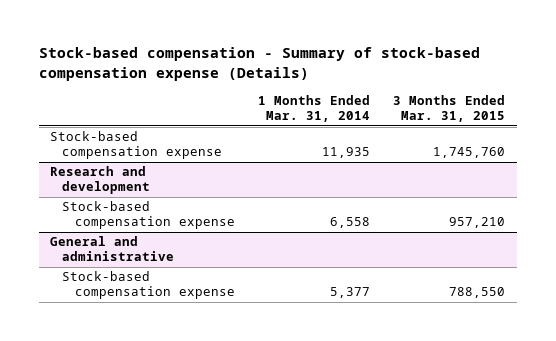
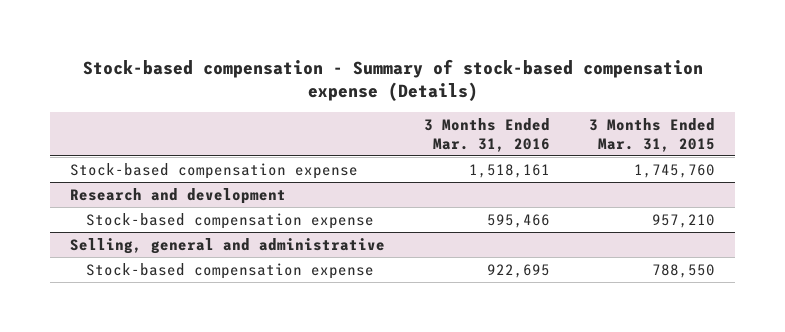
[257,95,370,123] 1 Months Ended Mar. 31, 2014 -> none
none -> [424,117,551,152] 3 Months Ended Mar. 31, 2016
[50,236,175,262] General and administrative -> [69,237,385,254] Selling, general and administrative

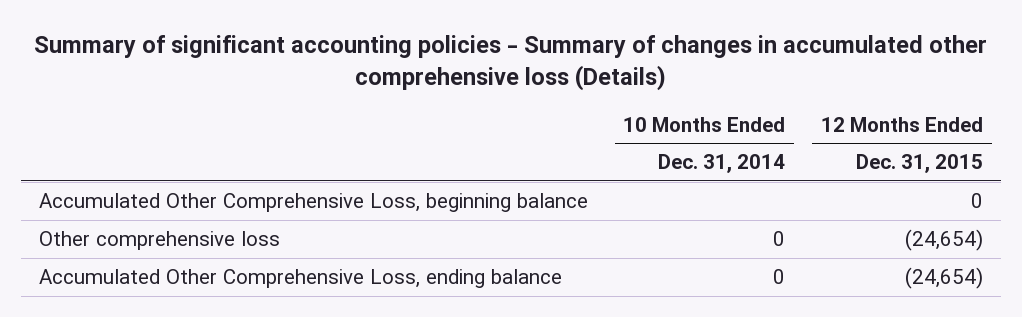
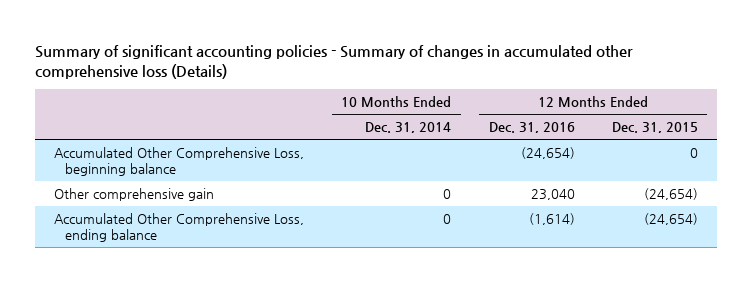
none -> [488,122,575,134] Dec. 31, 2016
[38,231,280,251] Other comprehensive loss -> [53,188,214,202] Other comprehensive gain

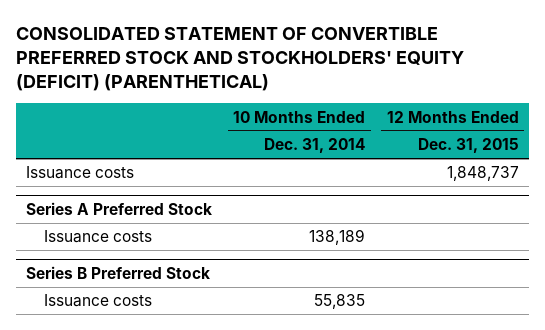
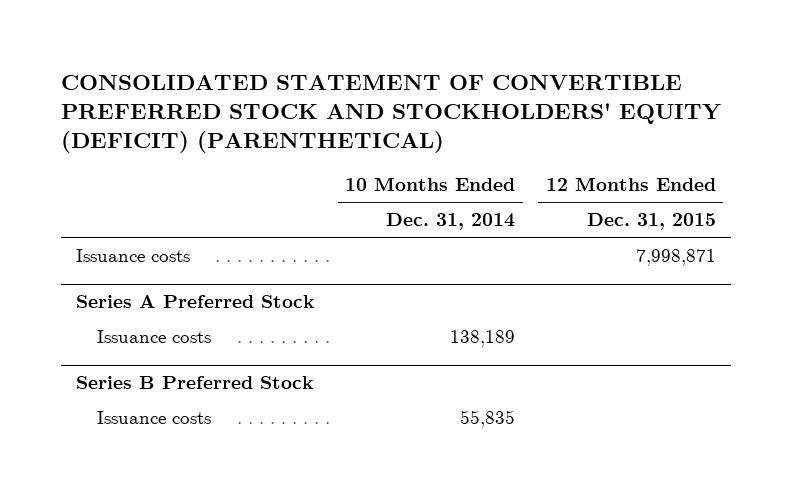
[446,166,519,182] 1,848,737 -> [635,248,716,266] 7,998,871

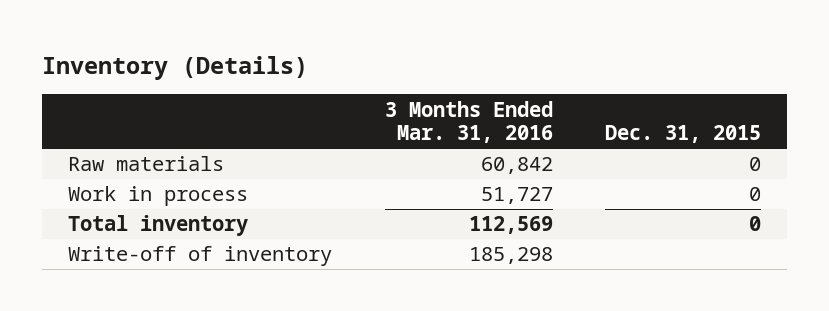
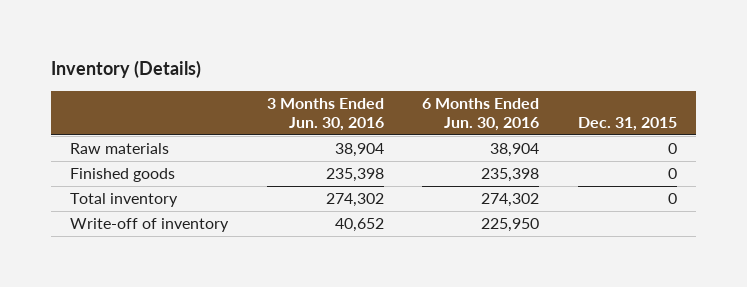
[384,100,553,144] 3 Months Ended Mar. 31, 2016 -> none
none -> [266,98,384,132] 3 Months Ended Jun. 30, 2016
none -> [422,98,540,132] 6 Months Ended Jun. 30, 2016
[68,186,249,207] Work in process -> [69,167,175,182] Finished goods

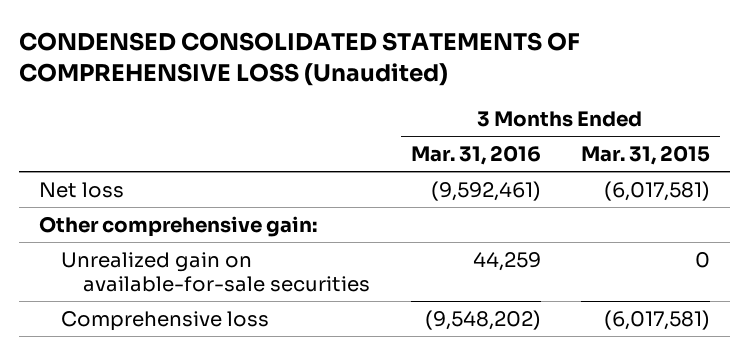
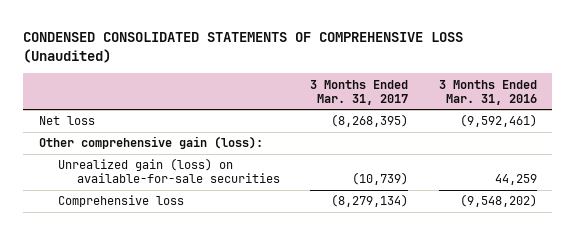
[580,145,710,166] Mar. 31, 2015 -> none
none -> [310,79,409,105] 3 Months Ended Mar. 31, 2017
[38,215,317,237] Other comprehensive gain: -> [38,136,263,150] Other comprehensive gain (loss):
[61,251,371,292] Unrealized gain on available-for-sale securities -> [57,158,280,184] Unrealized gain (loss) on available-for-sale securities

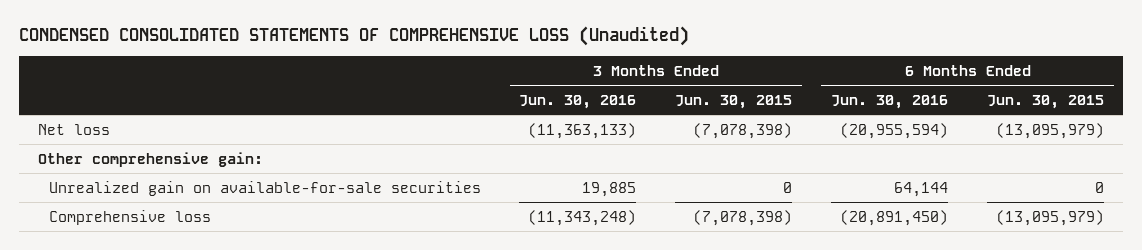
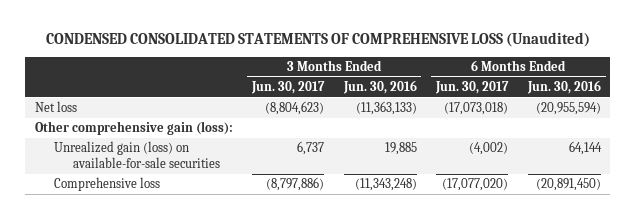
[675,94,793,109] Jun. 30, 2015 -> none
[987,94,1105,109] Jun. 30, 2015 -> none
none -> [251,81,326,95] Jun. 30, 2017
none -> [435,81,510,95] Jun. 30, 2017
[38,151,264,167] Other comprehensive gain: -> [34,121,233,136] Other comprehensive gain (loss):
[48,180,481,196] Unrealized gain on available-for-sale securities -> [53,141,220,168] Unrealized gain (loss) on available-for-sale securities

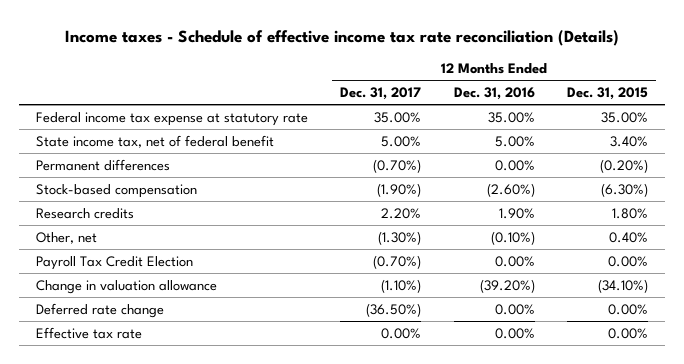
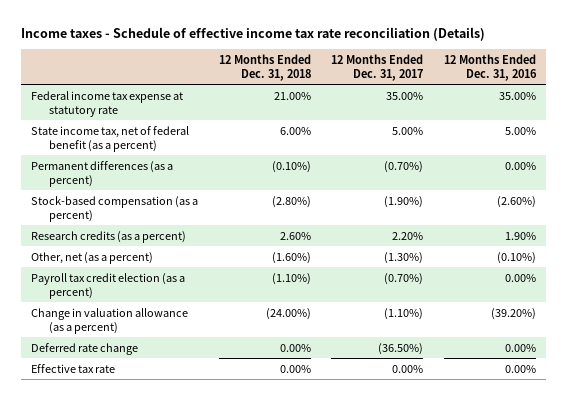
[567,87,649,101] Dec. 31, 2015 -> none
none -> [218,53,311,81] 12 Months Ended Dec. 31, 2018
[35,134,274,148] State income tax, net of federal benefit -> [31,125,190,152] State income tax, net of federal benefit (as a percent)
[35,158,170,171] Permanent differences -> [31,160,174,187] Permanent differences (as a percent)
[35,183,197,198] Stock-based compensation -> [31,195,199,222] Stock-based compensation (as a percent)
[35,207,134,219] Research credits -> [31,230,187,243] Research credits (as a percent)
[35,231,97,244] Other, net -> [31,251,154,264] Other, net (as a percent)
[35,255,193,270] Payroll Tax Credit Election -> [31,272,186,299] Payroll tax credit election (as a percent)
[35,279,217,294] Change in valuation allowance -> [31,307,189,334] Change in valuation allowance (as a percent)

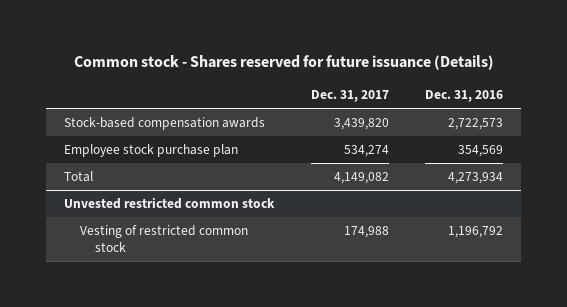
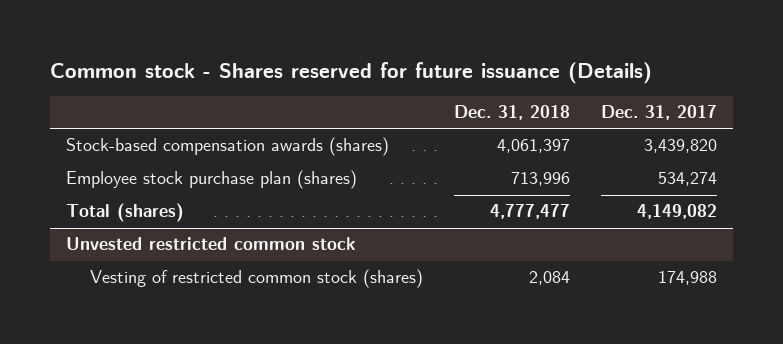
[424,90,503,103] Dec. 31, 2016 -> none
none -> [453,105,570,121] Dec. 31, 2018
[64,117,266,131] Stock-based compensation awards -> [66,137,390,157] Stock-based compensation awards (shares)
[64,144,239,158] Employee stock purchase plan -> [66,170,358,190] Employee stock purchase plan (shares)
[64,171,94,183] Total -> [66,203,185,223] Total (shares)
[79,225,248,252] Vesting of restricted common stock -> [89,269,423,289] Vesting of restricted common stock (shares)

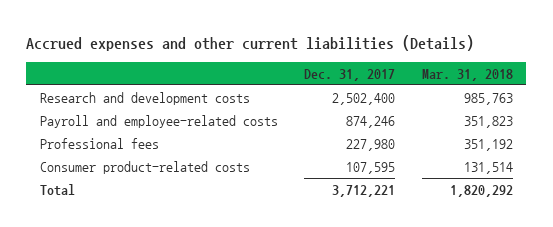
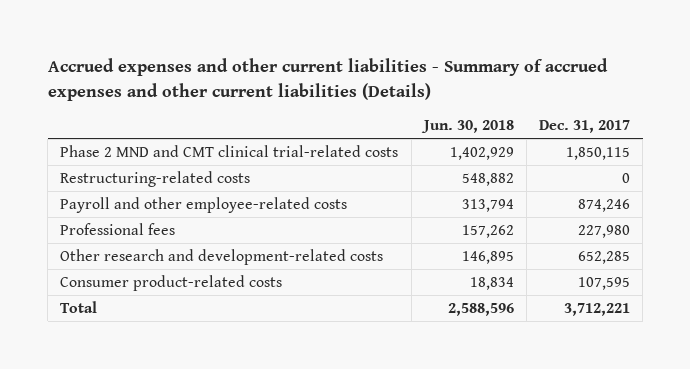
[26,35,475,52] Accrued expenses and other current liabilities (Details) -> [47,58,608,101] Accrued expenses and other current liabilities - Summary of accrued expenses and other current liabilities (Details)
[422,68,514,81] Mar. 31, 2018 -> none
none -> [420,120,514,134] Jun. 30, 2018
[39,91,250,105] Research and development costs -> none
none -> [60,144,399,157] Phase 2 MND and CMT clinical trial-related costs
none -> [60,170,251,187] Restructuring-related costs
[39,114,278,128] Payroll and employee-related costs -> [60,196,348,213] Payroll and other employee-related costs
none -> [60,248,384,265] Other research and development-related costs

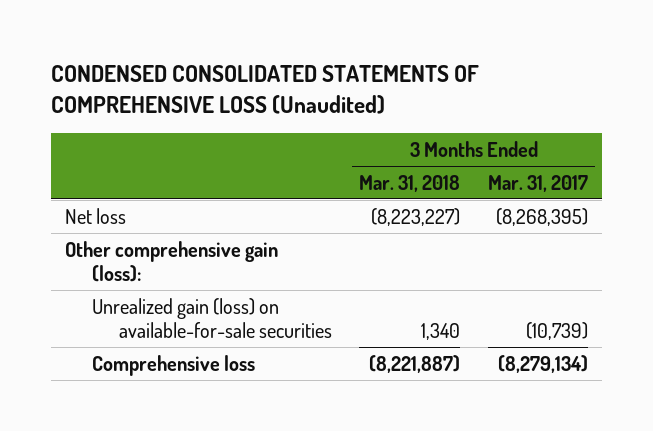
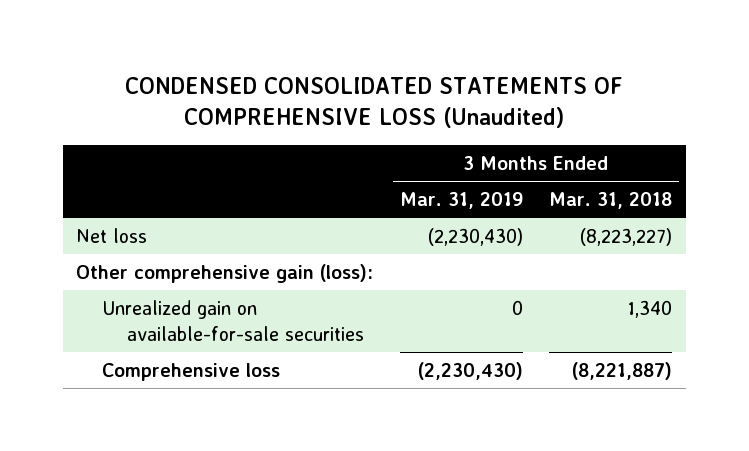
[487,174,588,192] Mar. 31, 2017 -> none
none -> [399,192,523,210] Mar. 31, 2019
[91,297,332,339] Unrealized gain (loss) on available-for-sale securities -> [101,299,365,341] Unrealized gain on available-for-sale securities

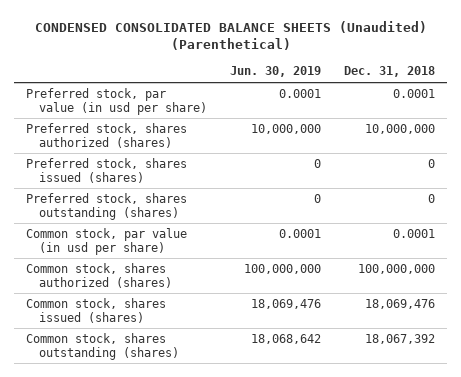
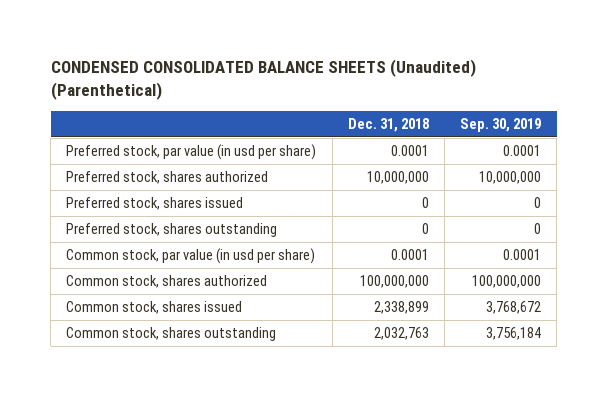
[229,66,321,78] Jun. 30, 2019 -> none
none -> [460,118,542,133] Sep. 30, 2019
[25,122,187,148] Preferred stock, shares authorized (shares) -> [66,171,269,185] Preferred stock, shares authorized
[25,157,187,183] Preferred stock, shares issued (shares) -> [66,197,244,211] Preferred stock, shares issued
[25,192,187,220] Preferred stock, shares outstanding (shares) -> [66,223,278,238] Preferred stock, shares outstanding
[25,262,172,288] Common stock, shares authorized (shares) -> [66,275,268,289] Common stock, shares authorized
[25,297,166,323] Common stock, shares issued (shares) -> [66,301,243,315] Common stock, shares issued
[365,298,436,309] 18,069,476 -> [373,301,429,315] 2,338,899
[25,332,179,360] Common stock, shares outstanding (shares) -> [66,327,277,342] Common stock, shares outstanding
[365,333,436,344] 18,067,392 -> [373,327,429,341] 2,032,763

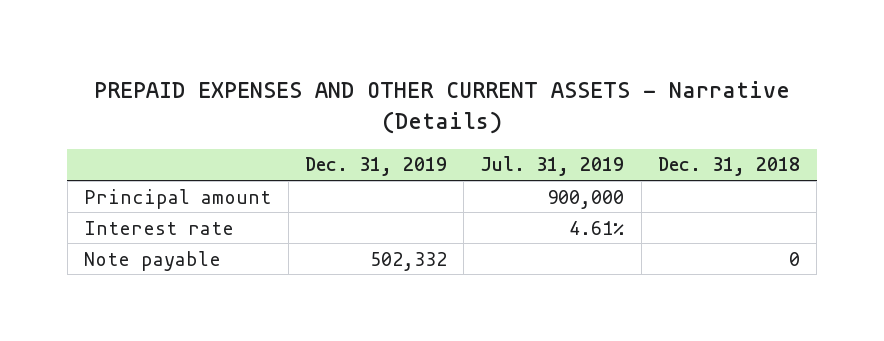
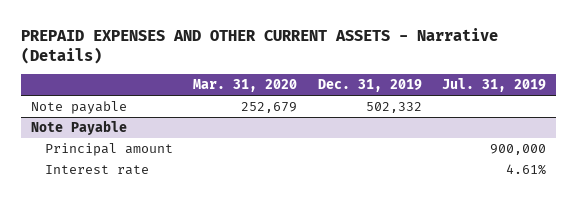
[658,157,801,177] Dec. 31, 2018 -> none
none -> [193,79,298,93] Mar. 31, 2020
[84,250,222,271] Note payable -> [30,101,127,115] Note payable
none -> [30,120,127,136] Note Payable

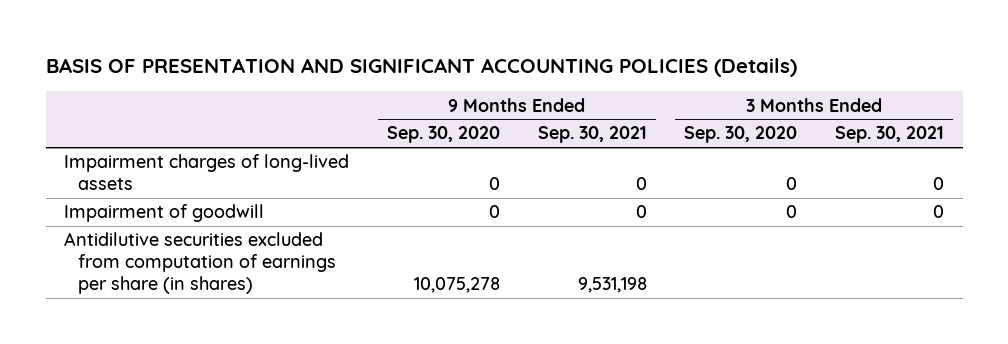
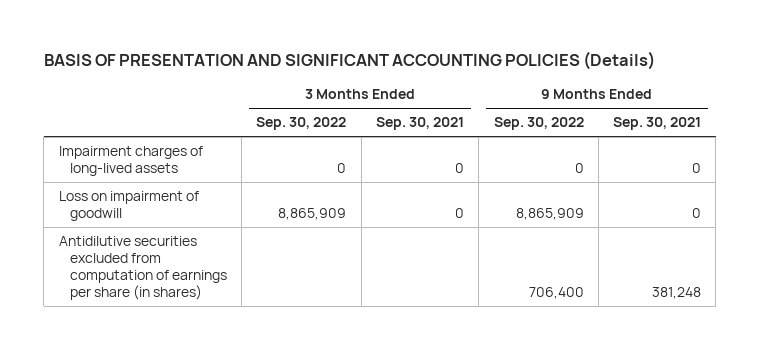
[386,126,500,144] Sep. 30, 2020 -> none
[684,126,798,144] Sep. 30, 2020 -> none
none -> [256,117,347,131] Sep. 30, 2022
none -> [493,117,584,131] Sep. 30, 2022
[64,204,265,223] Impairment of goodwill -> [58,191,199,222] Loss on impairment of goodwill
[577,277,647,294] 9,531,198 -> [652,287,702,300] 381,248

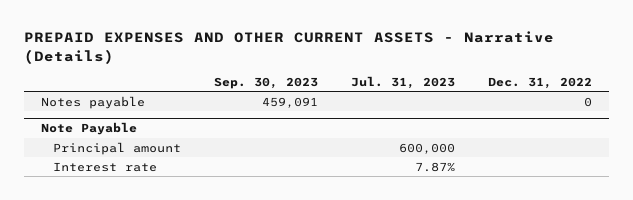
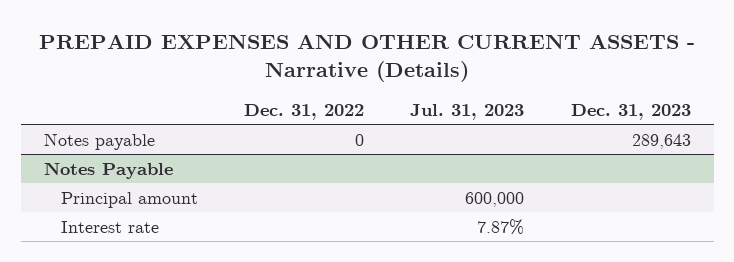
[214,76,319,89] Sep. 30, 2023 -> none
none -> [570,103,691,120] Dec. 31, 2023
[40,122,137,136] Note Payable -> [43,161,173,179] Notes Payable

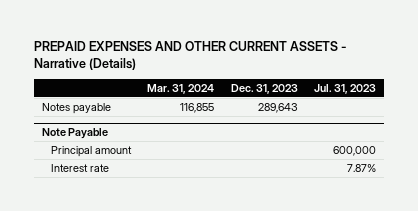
[244,103,365,120] Dec. 31, 2022 -> none
none -> [147,83,215,94] Mar. 31, 2024
[43,161,173,179] Notes Payable -> [41,128,108,140] Note Payable

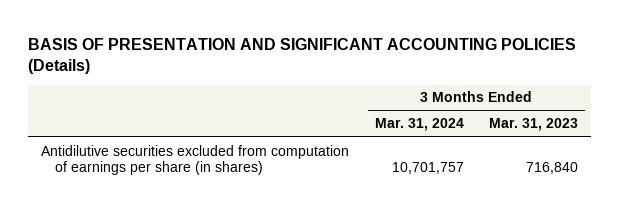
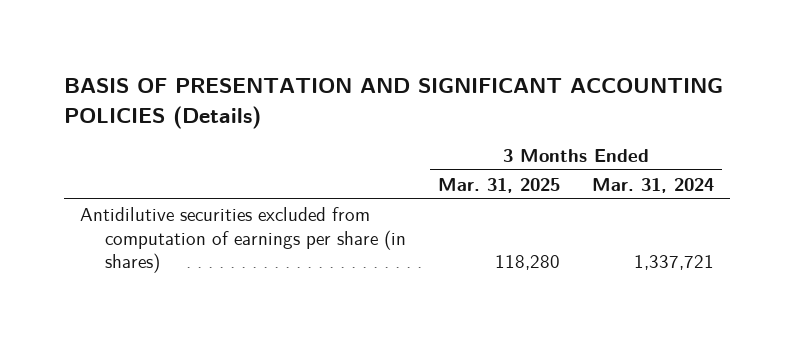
[489,118,579,132] Mar. 31, 2023 -> none
none -> [437,177,560,193] Mar. 31, 2025
[391,161,464,174] 10,701,757 -> [633,255,714,271] 1,337,721

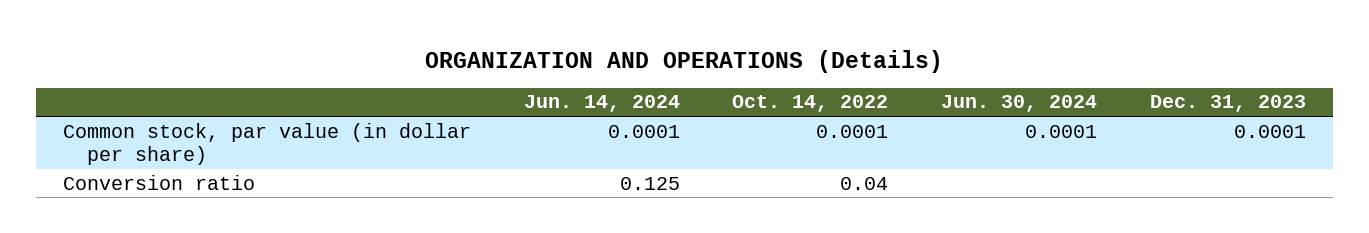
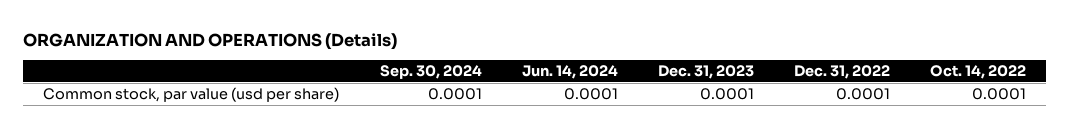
[941,95,1098,113] Jun. 30, 2024 -> none
none -> [379,65,482,80] Sep. 30, 2024
none -> [794,65,891,80] Dec. 31, 2022
[62,174,255,190] Conversion ratio -> none
[62,122,471,165] Common stock, par value (in dollar per share) -> [43,87,340,103] Common stock, par value (usd per share)

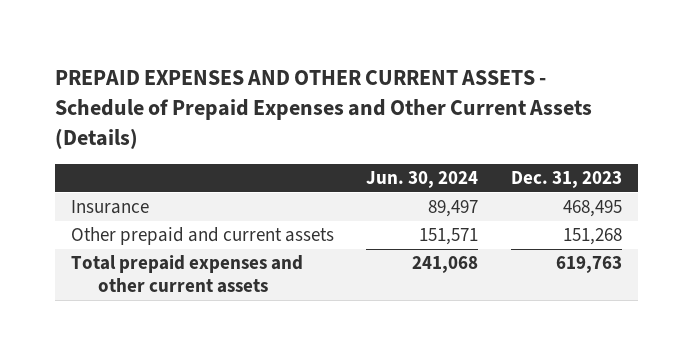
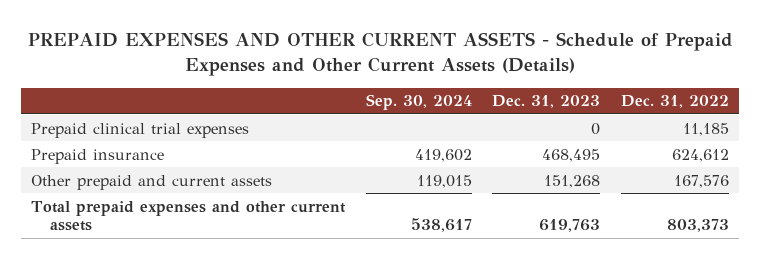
[366,171,479,189] Jun. 30, 2024 -> none
none -> [365,94,472,111] Sep. 30, 2024
none -> [620,95,729,109] Dec. 31, 2022
none -> [31,122,250,138] Prepaid clinical trial expenses
[71,200,150,215] Insurance -> [31,148,165,164] Prepaid insurance

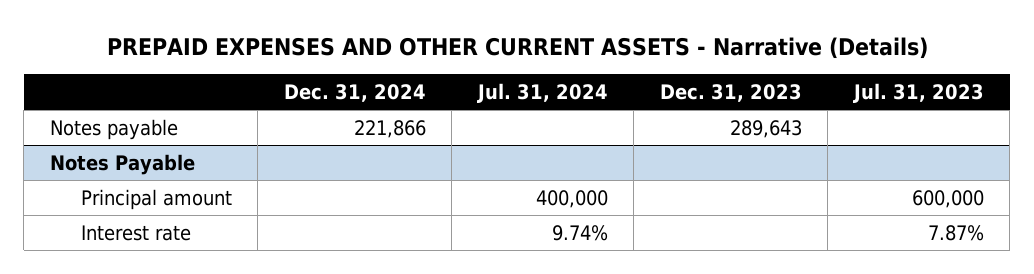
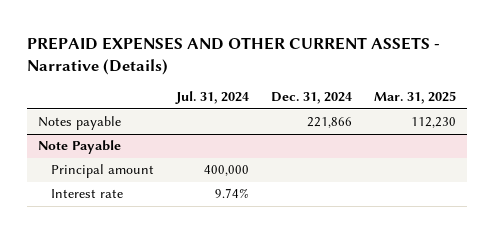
[659,84,802,103] Dec. 31, 2023 -> none
[852,83,984,104] Jul. 31, 2023 -> none
none -> [373,91,456,105] Mar. 31, 2025
[49,153,195,175] Notes Payable -> [37,140,121,155] Note Payable

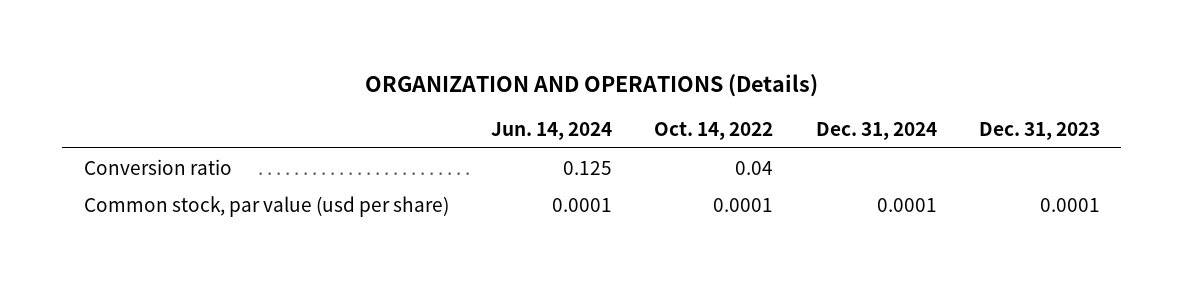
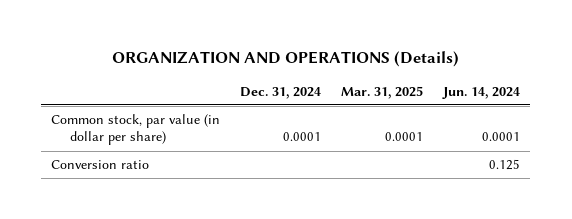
[654,122,774,141] Oct. 14, 2022 -> none
[978,122,1100,141] Dec. 31, 2023 -> none
none -> [341,85,424,99] Mar. 31, 2025
none -> [51,114,221,146] Common stock, par value (in dollar per share)
[83,195,449,217] Common stock, par value (usd per share) -> none

